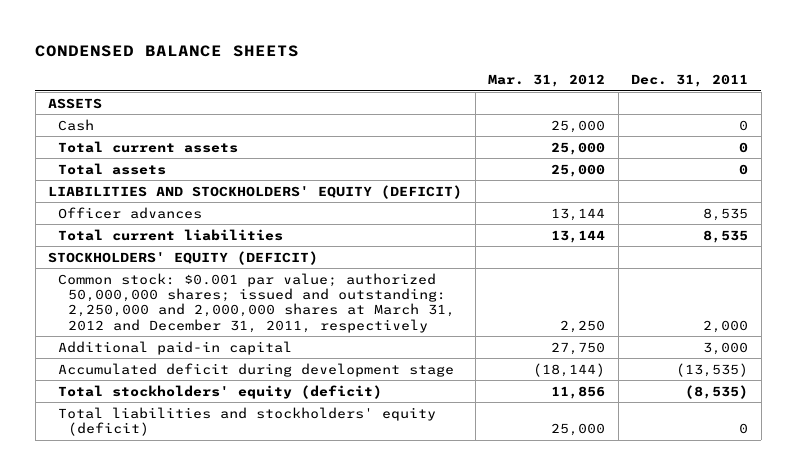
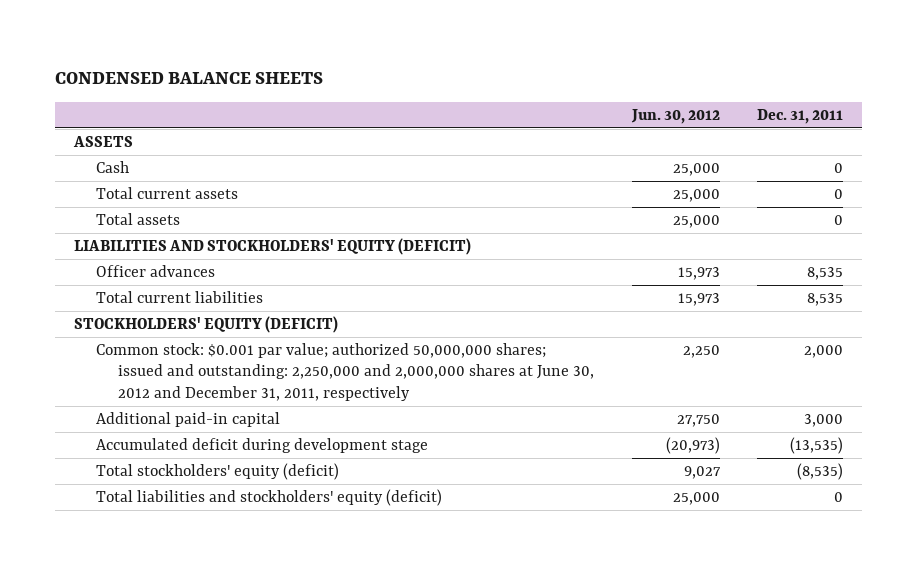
[488,74,606,88] Mar. 31, 2012 -> none
none -> [630,108,720,124] Jun. 30, 2012
[58,272,455,333] Common stock: $0.001 par value; authorized 50,000,000 shares; issued and outstanding: 2,250,000 and 2,000,000 shares at March 31, 2012 and December 31, 2011, respectively -> [96,343,594,401] Common stock: $0.001 par value; authorized 50,000,000 shares; issued and outstanding: 2,250,000 and 2,000,000 shares at June 30, 2012 and December 31, 2011, respectively

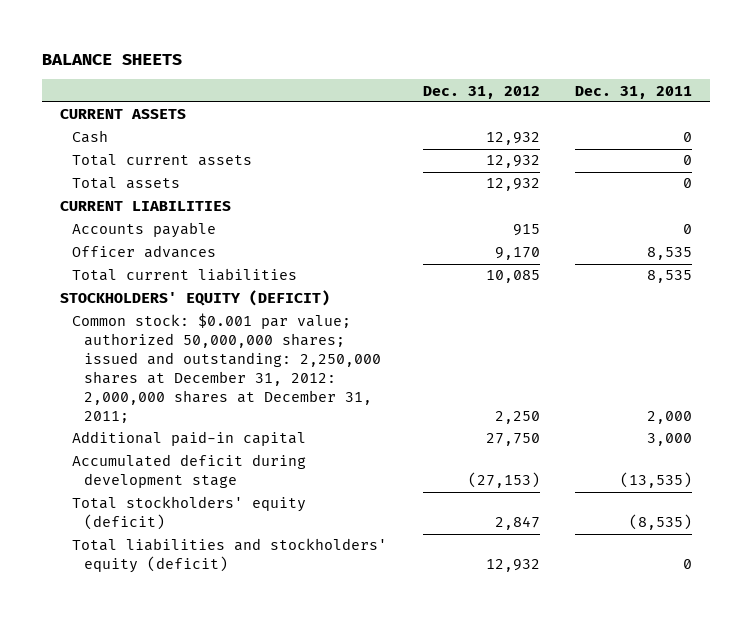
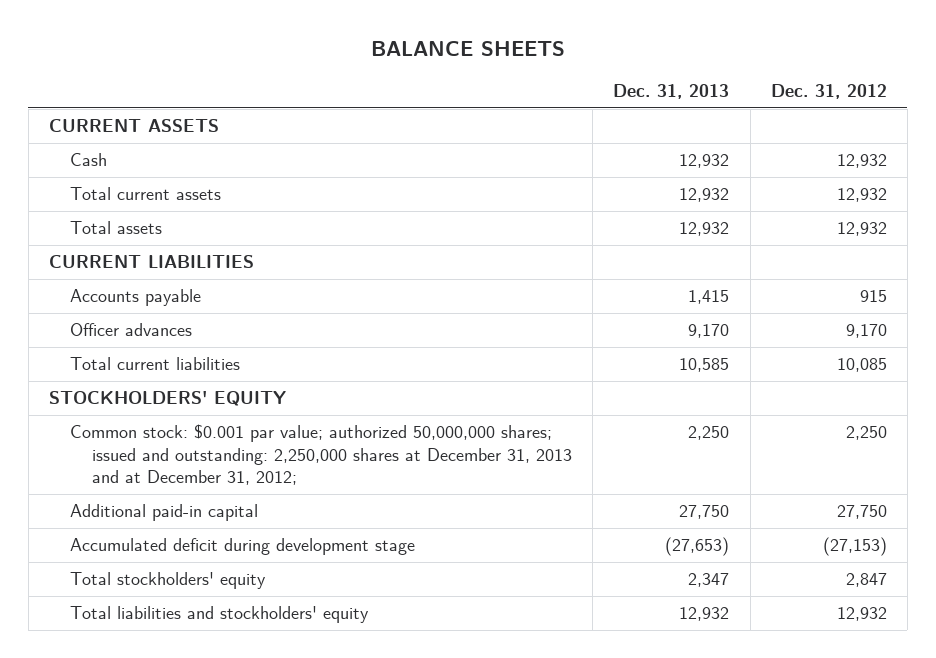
[575,85,693,99] Dec. 31, 2011 -> none
none -> [613,84,730,100] Dec. 31, 2013
[59,290,330,307] STOCKHOLDERS' EQUITY (DEFICIT) -> [48,391,286,407] STOCKHOLDERS' EQUITY
[72,313,382,423] Common stock: $0.001 par value; authorized 50,000,000 shares; issued and outstanding: 2,250,000 shares at December 31, 2012: 2,000,000 shares at December 31, 2011; -> [70,424,572,486] Common stock: $0.001 par value; authorized 50,000,000 shares; issued and outstanding: 2,250,000 shares at December 31, 2013 and at December 31, 2012;
[72,496,307,531] Total stockholders' equity (deficit) -> [70,572,267,590] Total stockholders' equity
[72,538,388,574] Total liabilities and stockholders' equity (deficit) -> [70,606,370,624] Total liabilities and stockholders' equity

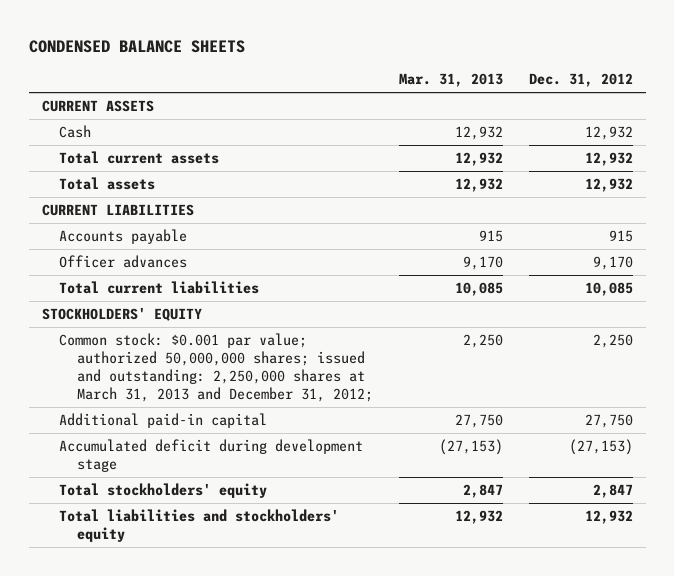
[370,41,565,57] BALANCE SHEETS -> [28,39,245,53] CONDENSED BALANCE SHEETS
[613,84,730,100] Dec. 31, 2013 -> none
none -> [398,73,503,88] Mar. 31, 2013
[70,424,572,486] Common stock: $0.001 par value; authorized 50,000,000 shares; issued and outstanding: 2,250,000 shares at December 31, 2013 and at December 31, 2012; -> [59,333,373,402] Common stock: $0.001 par value; authorized 50,000,000 shares; issued and outstanding: 2,250,000 shares at March 31, 2013 and December 31, 2012;

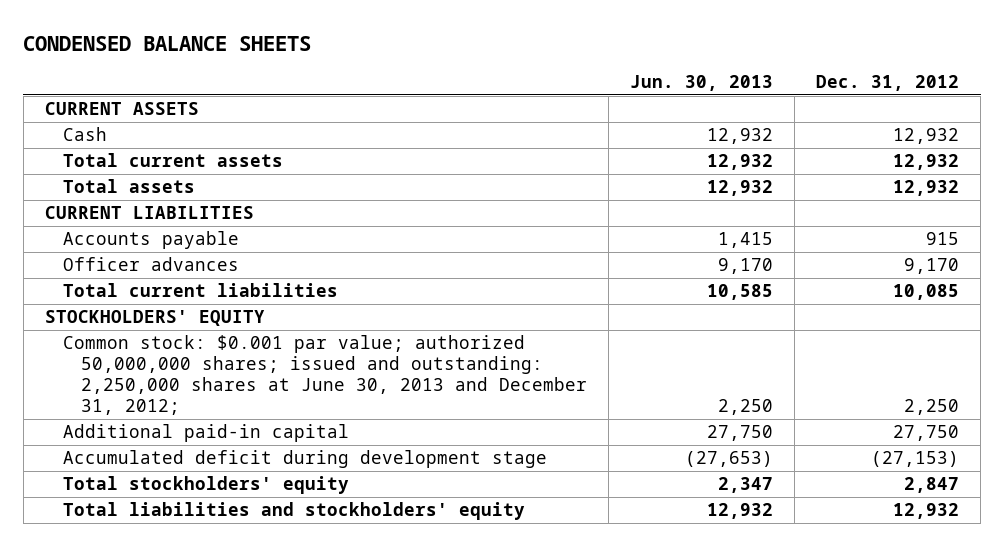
[398,73,503,88] Mar. 31, 2013 -> none
none -> [630,74,774,91] Jun. 30, 2013
[59,333,373,402] Common stock: $0.001 par value; authorized 50,000,000 shares; issued and outstanding: 2,250,000 shares at March 31, 2013 and December 31, 2012; -> [62,335,587,416] Common stock: $0.001 par value; authorized 50,000,000 shares; issued and outstanding: 2,250,000 shares at June 30, 2013 and December 31, 2012;

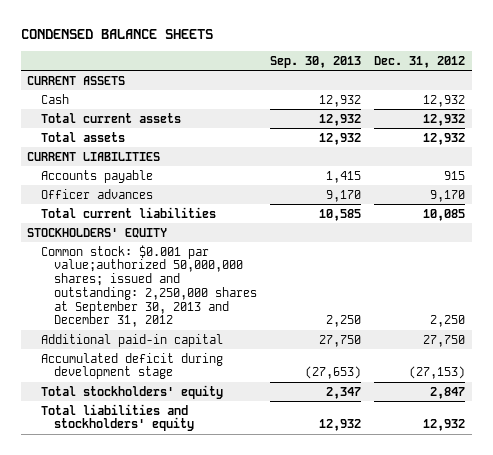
[630,74,774,91] Jun. 30, 2013 -> none
none -> [270,55,362,68] Sep. 30, 2013
[62,335,587,416] Common stock: $0.001 par value; authorized 50,000,000 shares; issued and outstanding: 2,250,000 shares at June 30, 2013 and December 31, 2012; -> [40,244,258,328] Common stock: $0.001 par value;authorized 50,000,000 shares; issued and outstanding: 2,250,000 shares at September 30, 2013 and December 31, 2012

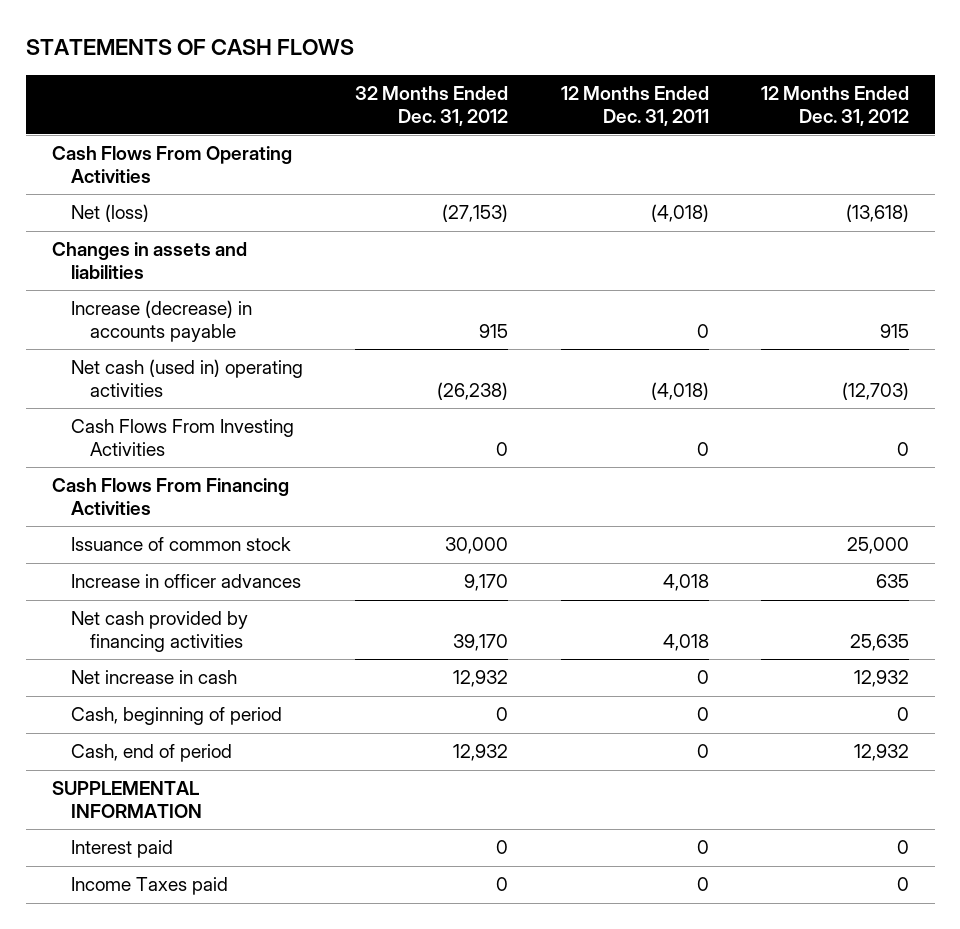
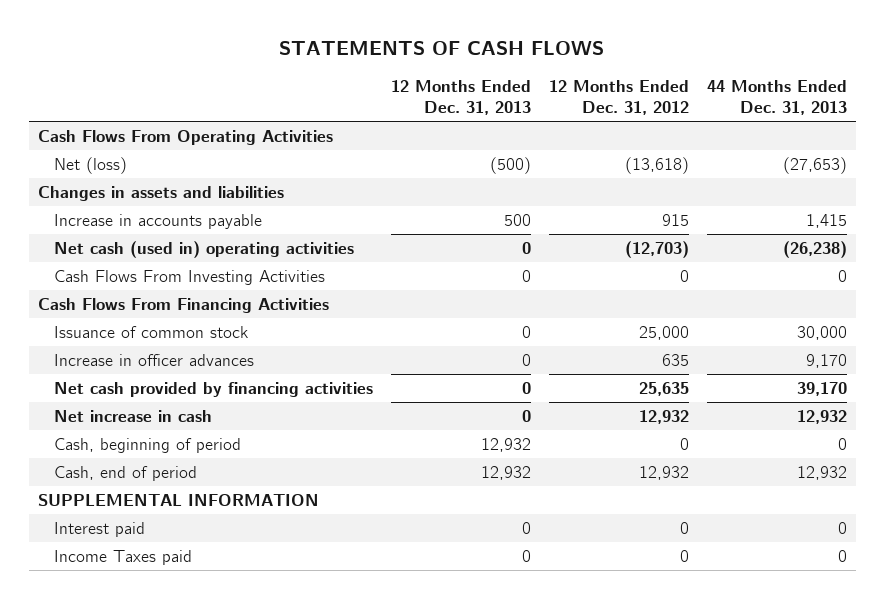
[355,85,509,126] 32 Months Ended Dec. 31, 2012 -> none
[560,85,709,126] 12 Months Ended Dec. 31, 2011 -> none
none -> [391,79,532,116] 12 Months Ended Dec. 31, 2013
none -> [707,79,848,116] 44 Months Ended Dec. 31, 2013
[71,300,253,343] Increase (decrease) in accounts payable -> [54,213,263,229] Increase in accounts payable

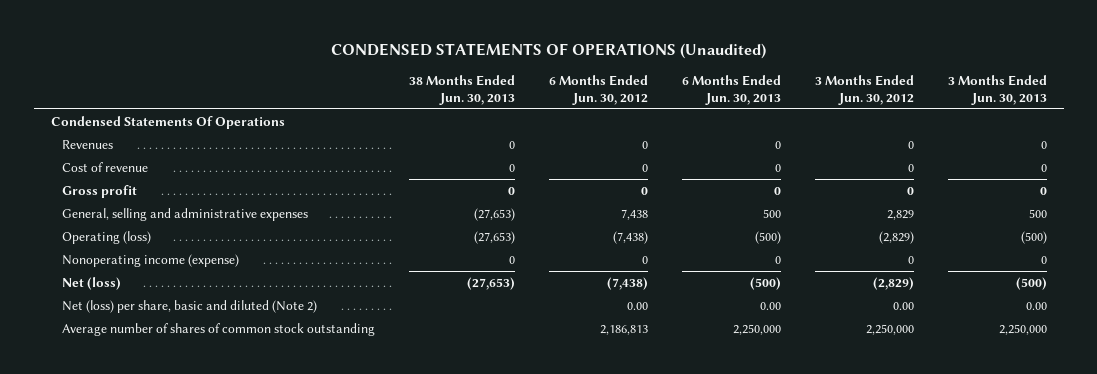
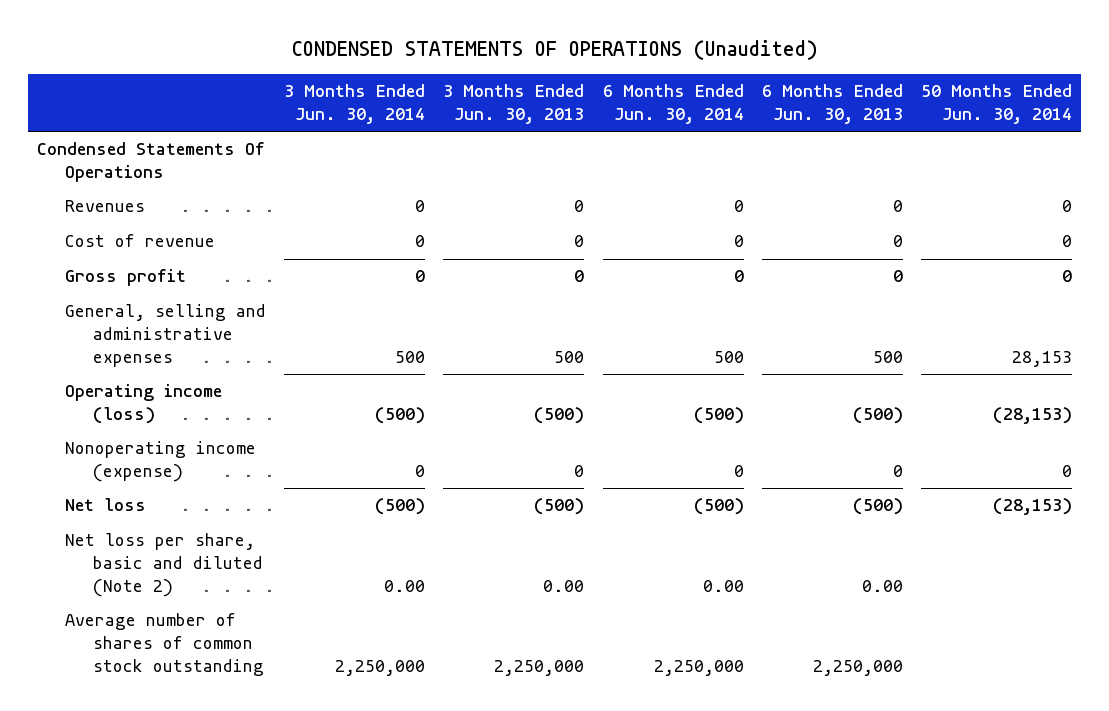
[409,74,516,105] 38 Months Ended Jun. 30, 2013 -> none
[548,74,648,105] 6 Months Ended Jun. 30, 2012 -> none
[814,74,914,105] 3 Months Ended Jun. 30, 2012 -> none
none -> [284,84,426,125] 3 Months Ended Jun. 30, 2014
none -> [602,84,744,125] 6 Months Ended Jun. 30, 2014
none -> [921,84,1073,125] 50 Months Ended Jun. 30, 2014
[62,230,152,244] Operating (loss) -> [64,384,222,425] Operating income (loss)
[62,276,122,290] Net (loss) -> [64,498,146,512] Net loss
[62,299,318,313] Net (loss) per share, basic and diluted (Note 2) -> [64,533,263,598] Net loss per share, basic and diluted (Note 2)

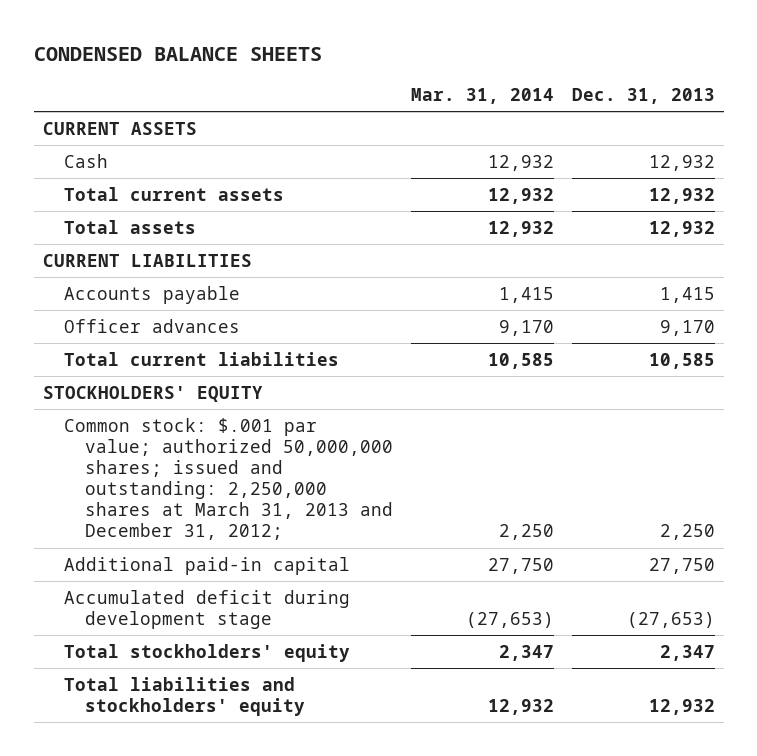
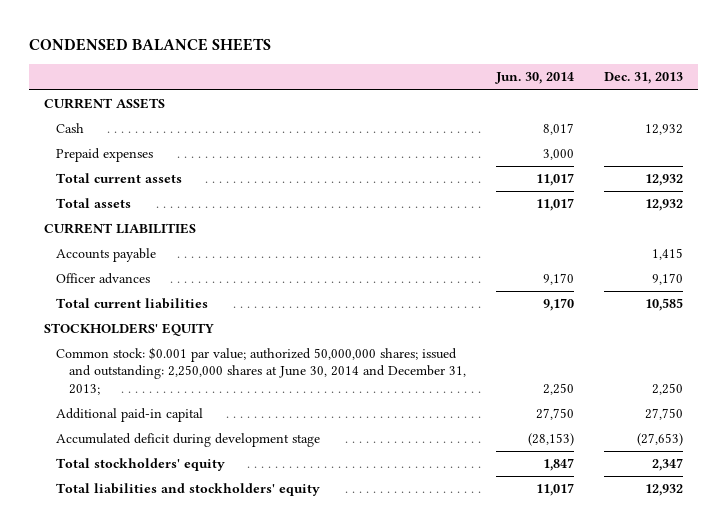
[410,88,554,105] Mar. 31, 2014 -> none
none -> [495,72,575,85] Jun. 30, 2014
none -> [56,148,154,163] Prepaid expenses
[63,417,394,541] Common stock: $.001 par value; authorized 50,000,000 shares; issued and outstanding: 2,250,000 shares at March 31, 2013 and December 31, 2012; -> [56,347,466,395] Common stock: $0.001 par value; authorized 50,000,000 shares; issued and outstanding: 2,250,000 shares at June 30, 2014 and December 31, 2013;

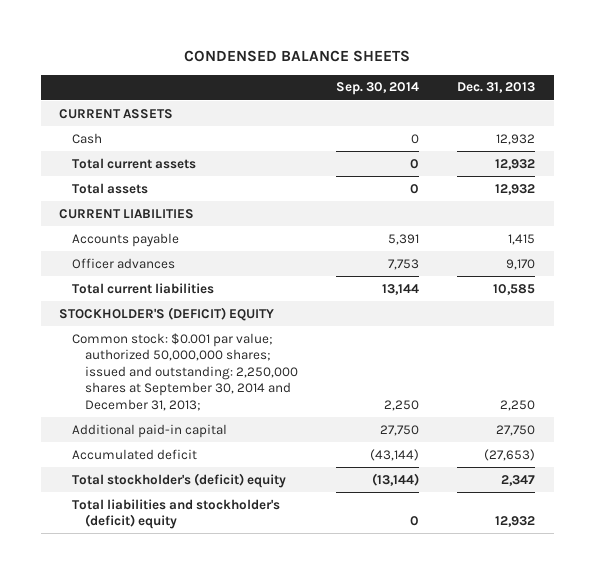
[495,72,575,85] Jun. 30, 2014 -> none
none -> [335,82,419,96] Sep. 30, 2014
[56,148,154,163] Prepaid expenses -> none
[43,323,214,337] STOCKHOLDERS' EQUITY -> [59,306,275,321] STOCKHOLDER'S (DEFICIT) EQUITY
[56,347,466,395] Common stock: $0.001 par value; authorized 50,000,000 shares; issued and outstanding: 2,250,000 shares at June 30, 2014 and December 31, 2013; -> [72,332,299,411] Common stock: $0.001 par value; authorized 50,000,000 shares; issued and outstanding: 2,250,000 shares at September 30, 2014 and December 31, 2013;
[56,433,321,448] Accumulated deficit during development stage -> [72,448,198,460] Accumulated deficit
[56,458,226,472] Total stockholders' equity -> [72,472,287,488] Total stockholder's (deficit) equity
[56,483,321,497] Total liabilities and stockholders' equity -> [72,498,281,530] Total liabilities and stockholder's (deficit) equity

